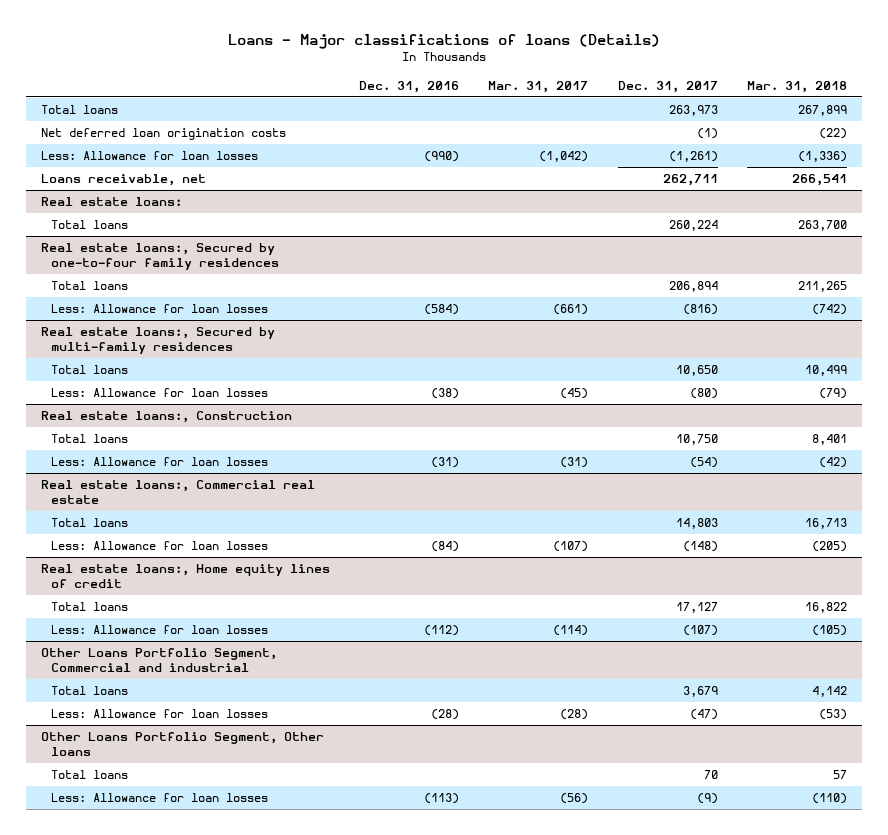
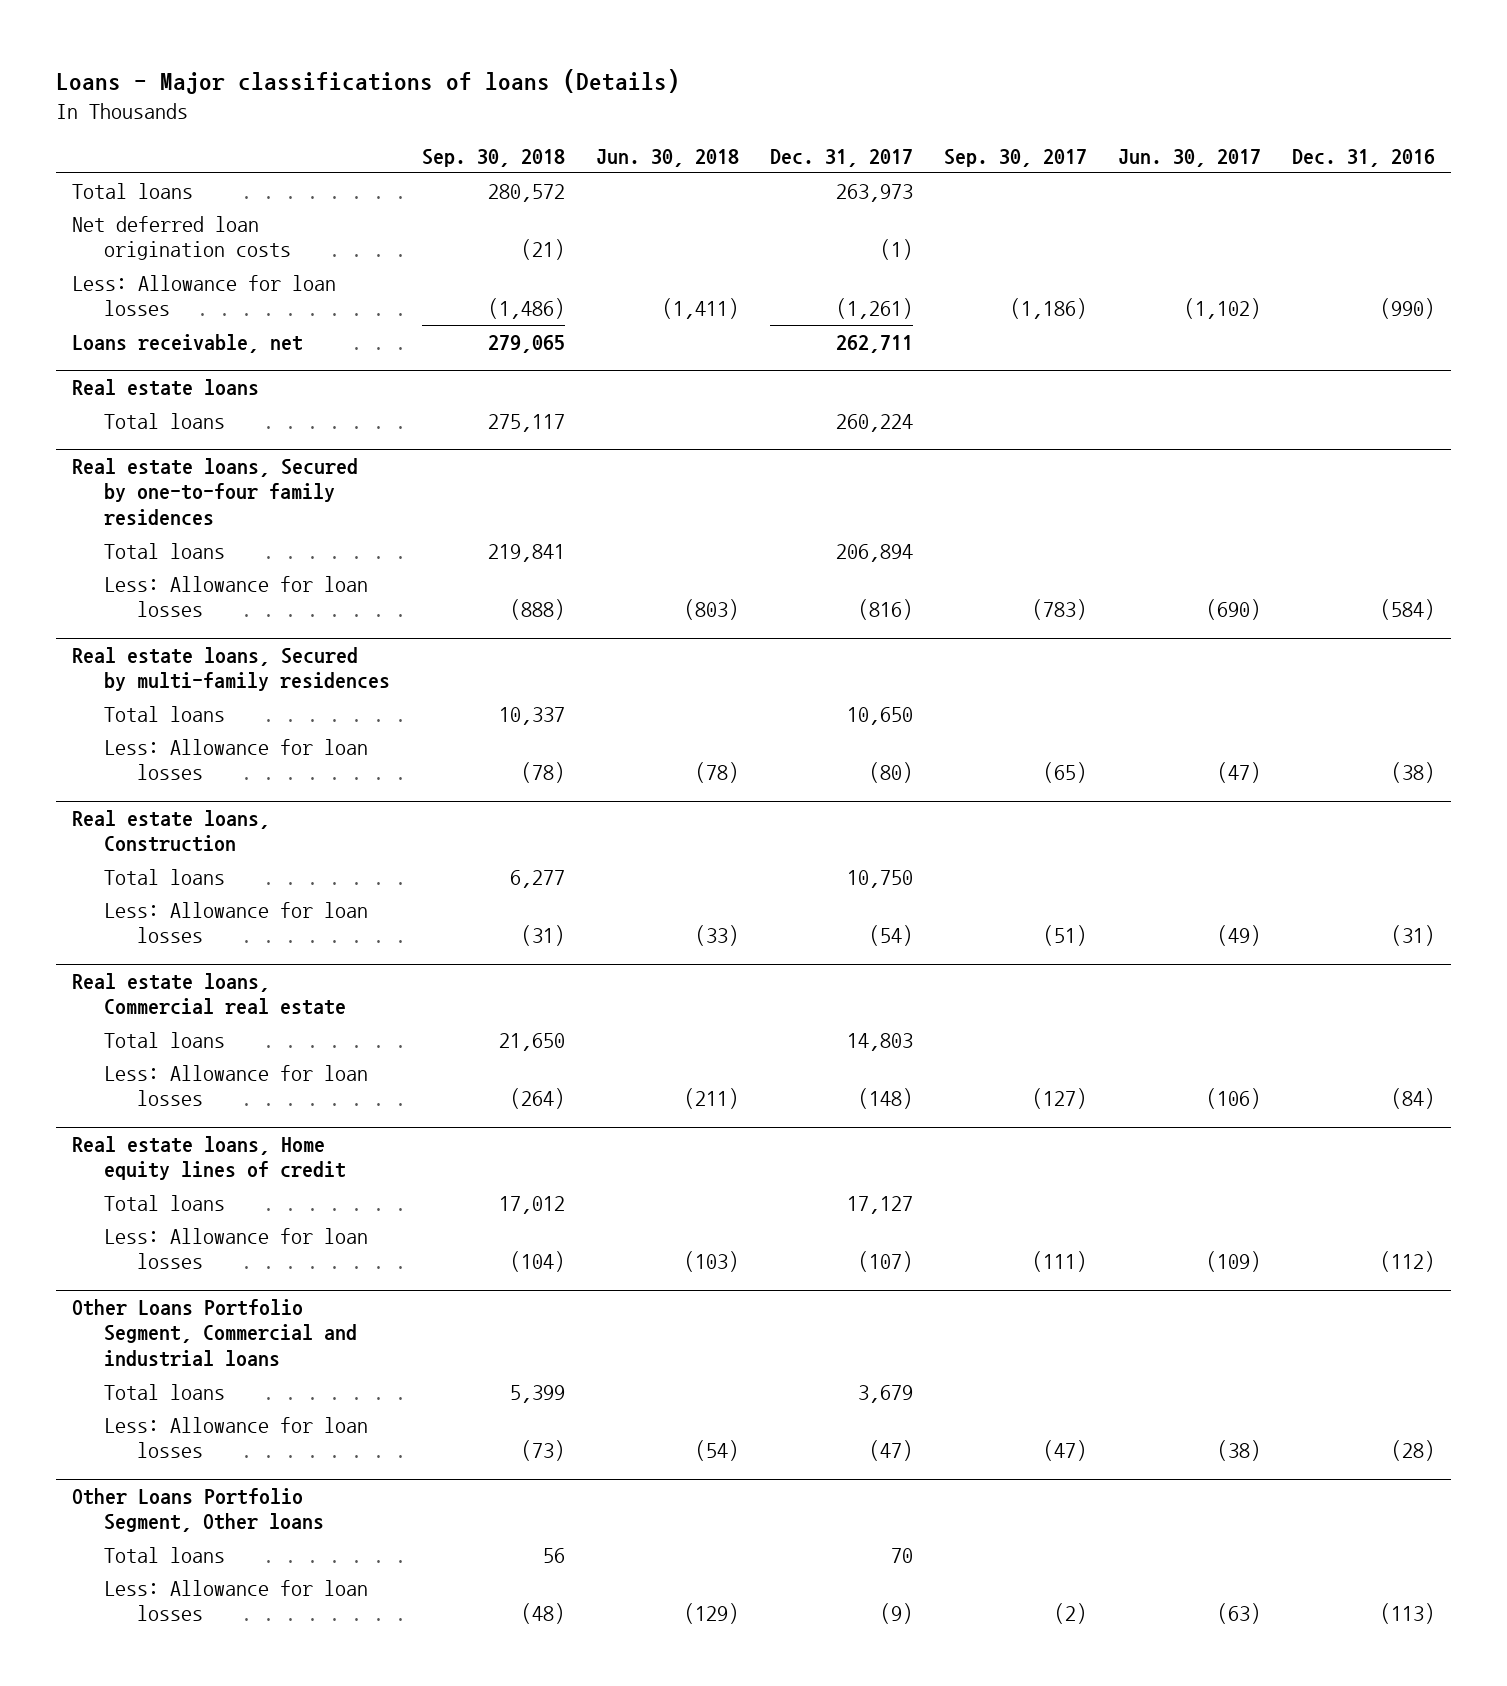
[488,80,589,93] Mar. 31, 2017 -> none
[746,80,847,93] Mar. 31, 2018 -> none
none -> [421,148,565,167] Sep. 30, 2018
none -> [595,148,739,167] Jun. 30, 2018
none -> [944,148,1088,167] Sep. 30, 2017
none -> [1118,148,1262,167] Jun. 30, 2017
[40,197,182,207] Real estate loans: -> [71,379,259,397] Real estate loans
[40,243,280,271] Real estate loans:, Secured by one-to-four family residences -> [71,458,358,526] Real estate loans, Secured by one-to-four family residences
[40,327,275,355] Real estate loans:, Secured by multi-family residences -> [71,647,391,692] Real estate loans, Secured by multi-family residences
[40,411,292,424] Real estate loans:, Construction -> [71,810,270,853] Real estate loans, Construction
[40,480,315,505] Real estate loans:, Commercial real estate -> [71,973,347,1016] Real estate loans, Commercial real estate
[40,564,330,589] Real estate loans:, Home equity lines of credit -> [71,1136,347,1181] Real estate loans, Home equity lines of credit
[40,648,277,673] Other Loans Portfolio Segment, Commercial and industrial -> [71,1299,358,1367] Other Loans Portfolio Segment, Commercial and industrial loans

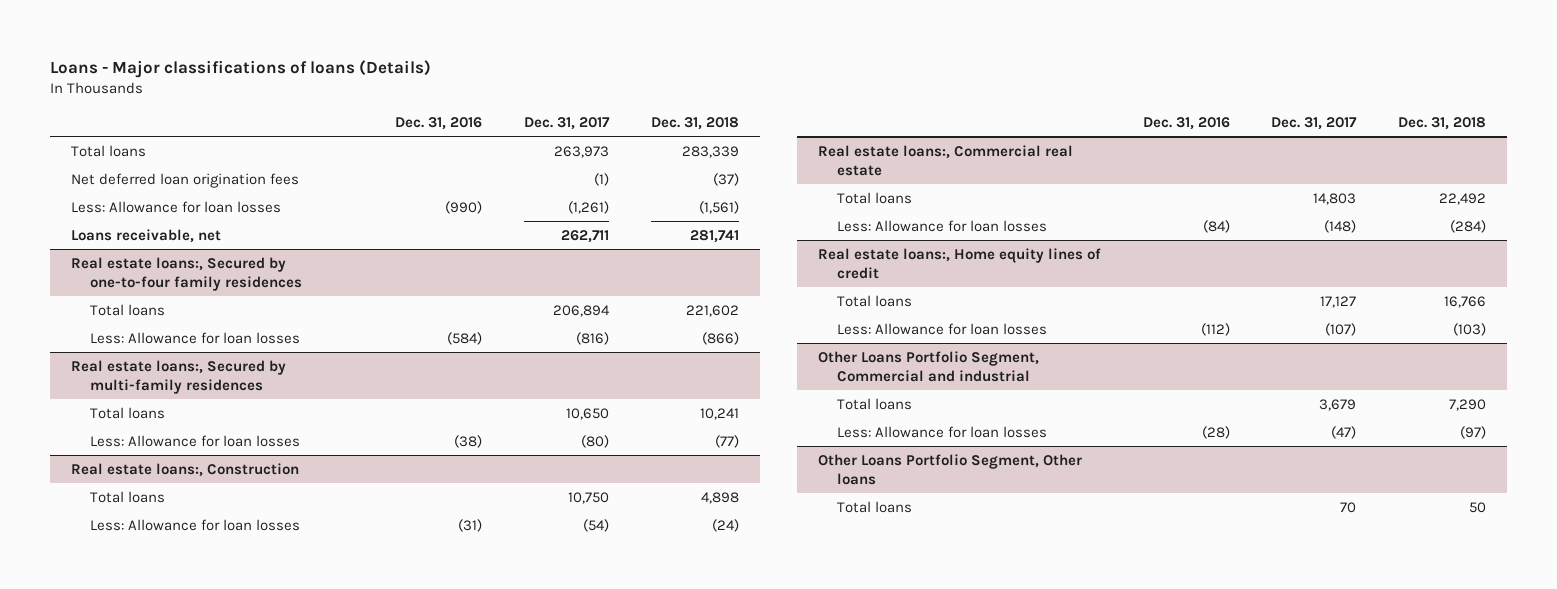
[421,148,565,167] Sep. 30, 2018 -> none
[595,148,739,167] Jun. 30, 2018 -> none
[944,148,1088,167] Sep. 30, 2017 -> none
[1118,148,1262,167] Jun. 30, 2017 -> none
none -> [650,116,739,130] Dec. 31, 2018
[71,215,292,260] Net deferred loan origination costs -> [70,172,299,188] Net deferred loan origination fees
[71,379,259,397] Real estate loans -> none
[104,412,226,429] Total loans -> none
[71,458,358,526] Real estate loans, Secured by one-to-four family residences -> [70,256,302,291] Real estate loans:, Secured by one-to-four family residences
[71,647,391,692] Real estate loans, Secured by multi-family residences -> [70,359,286,394] Real estate loans:, Secured by multi-family residences
[71,810,270,853] Real estate loans, Construction -> [70,462,299,477] Real estate loans:, Construction
[71,973,347,1016] Real estate loans, Commercial real estate -> [817,144,1073,176] Real estate loans:, Commercial real estate
[71,1136,347,1181] Real estate loans, Home equity lines of credit -> [817,247,1101,279] Real estate loans:, Home equity lines of credit
[71,1299,358,1367] Other Loans Portfolio Segment, Commercial and industrial loans -> [817,350,1039,382] Other Loans Portfolio Segment, Commercial and industrial
[104,1579,369,1621] Less: Allowance for loan losses -> none

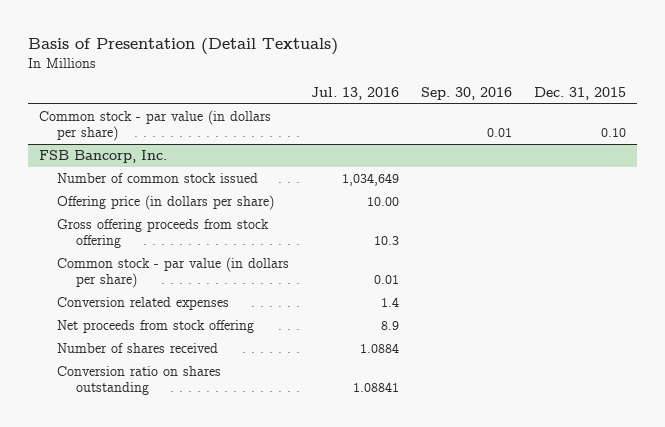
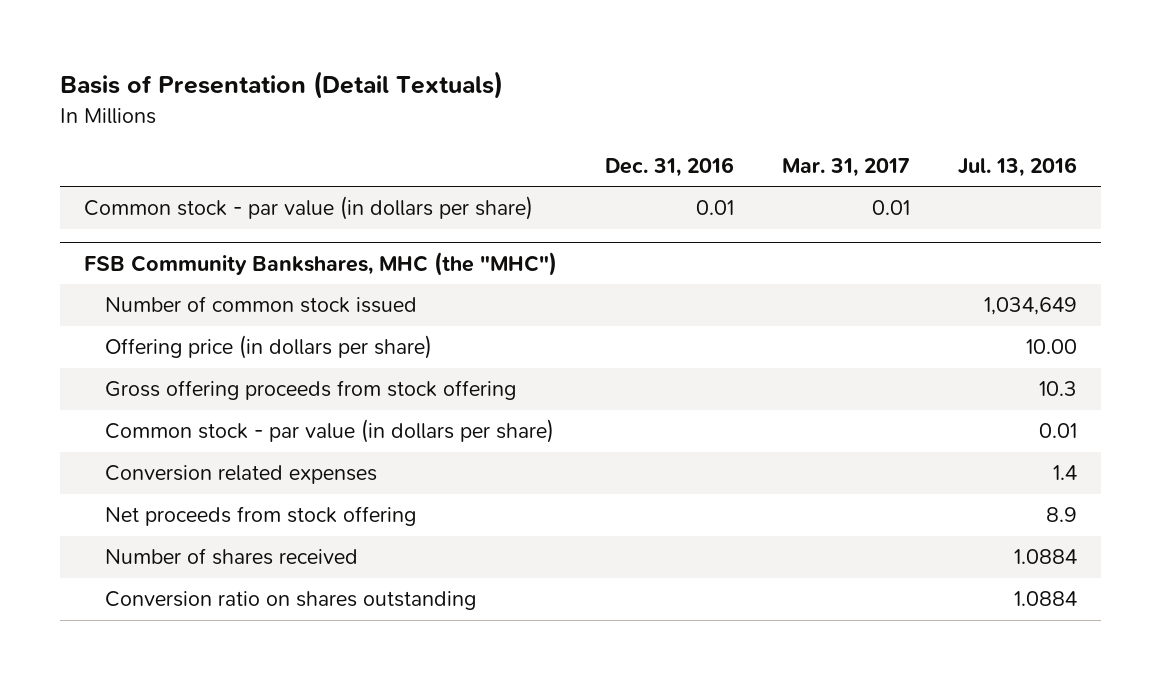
[421,87,513,101] Sep. 30, 2016 -> none
[534,87,627,101] Dec. 31, 2015 -> none
none -> [604,156,734,177] Dec. 31, 2016
none -> [781,157,910,177] Mar. 31, 2017
[38,150,167,164] FSB Bancorp, Inc. -> [83,251,557,276] FSB Community Bankshares, MHC (the "MHC")
[353,382,400,393] 1.08841 -> [1013,591,1077,607] 1.0884

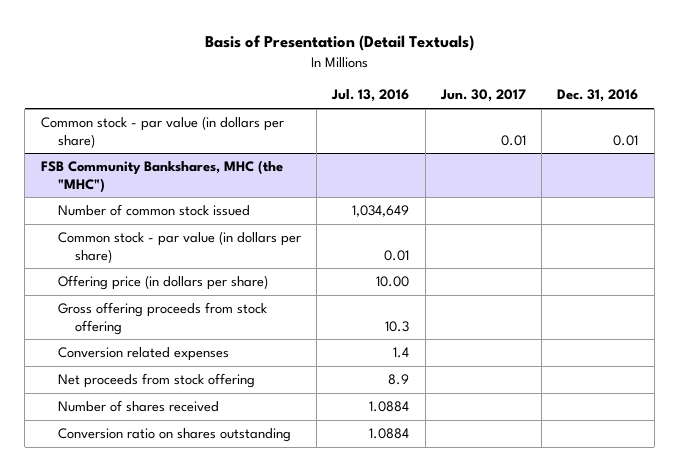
[781,157,910,177] Mar. 31, 2017 -> none
none -> [439,89,526,103] Jun. 30, 2017
[104,419,554,444] Common stock - par value (in dollars per share) -> [57,231,301,263] Common stock - par value (in dollars per share)

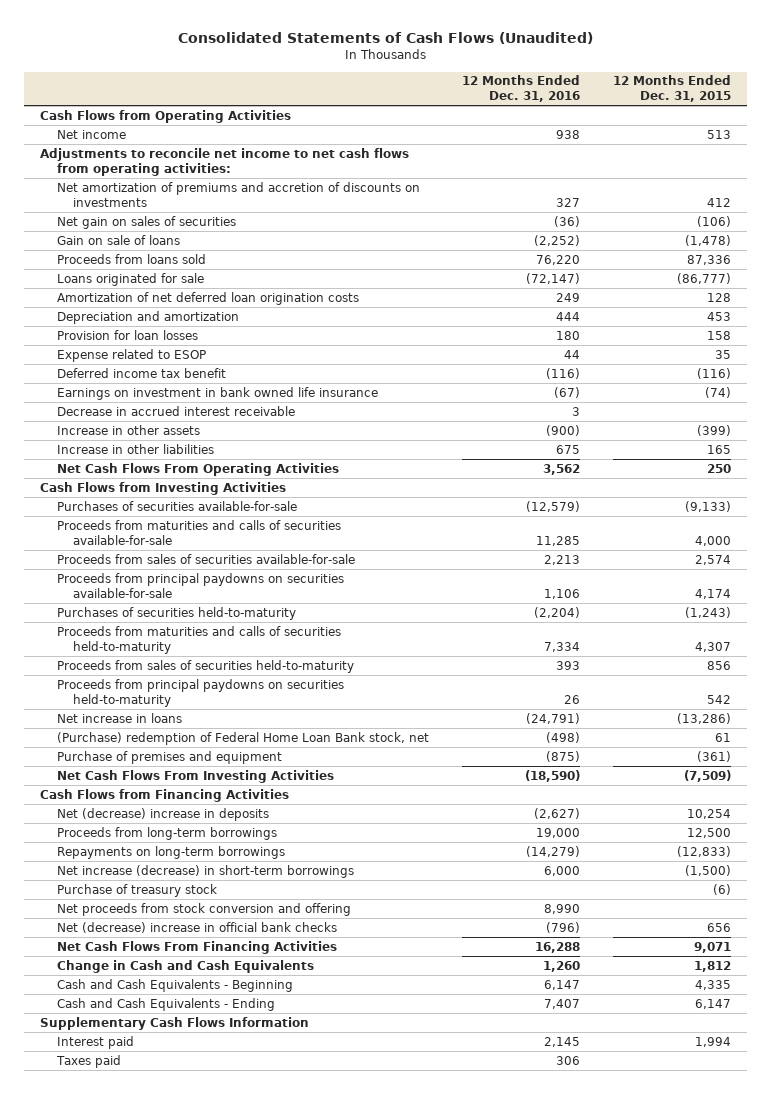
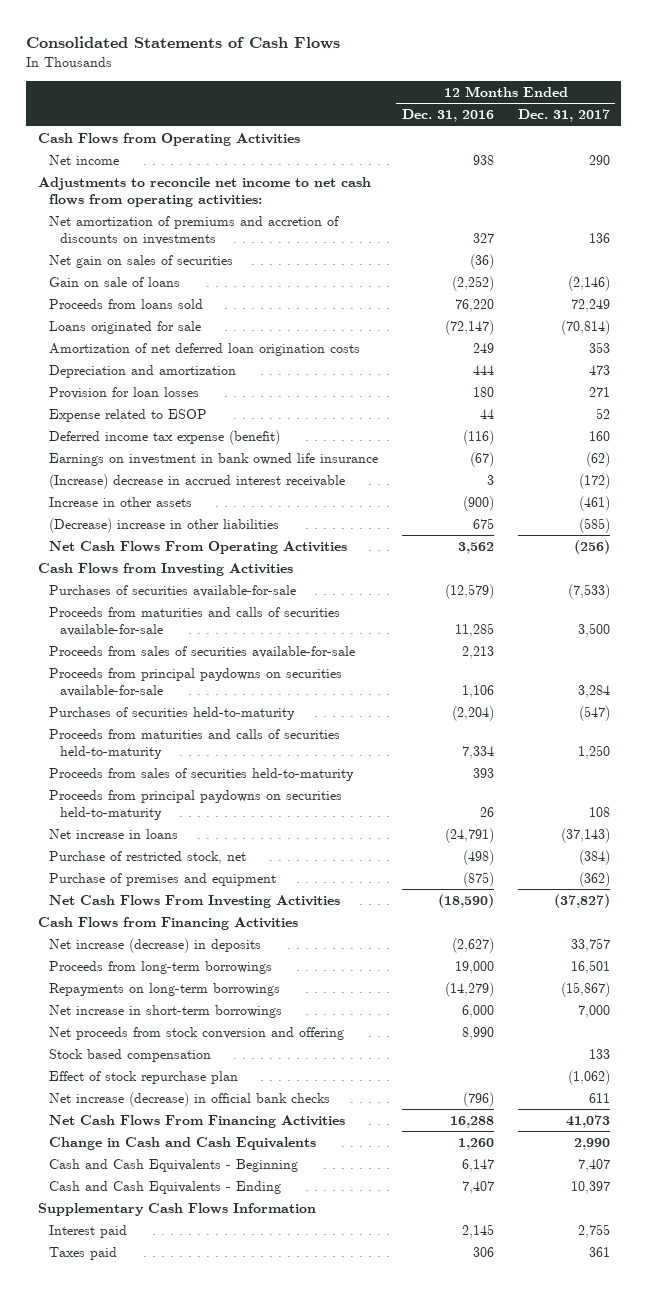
[177,31,593,44] Consolidated Statements of Cash Flows (Unaudited) -> [26,36,341,50] Consolidated Statements of Cash Flows
[612,75,731,103] 12 Months Ended Dec. 31, 2015 -> none
none -> [517,109,610,123] Dec. 31, 2017
[56,367,226,378] Deferred income tax benefit -> [49,430,281,446] Deferred income tax expense (benefit)
[56,405,295,416] Decrease in accrued interest receivable -> [49,474,346,490] (Increase) decrease in accrued interest receivable
[56,443,214,454] Increase in other liabilities -> [49,518,280,534] (Decrease) increase in other liabilities
[56,731,429,745] (Purchase) redemption of Federal Home Loan Bank stock, net -> [49,851,247,865] Purchase of restricted stock, net
[56,807,269,821] Net (decrease) increase in deposits -> [49,938,262,954] Net increase (decrease) in deposits
[56,883,217,897] Purchase of treasury stock -> none
[56,864,354,878] Net increase (decrease) in short-term borrowings -> [49,1005,283,1019] Net increase in short-term borrowings
none -> [49,1049,212,1063] Stock based compensation
none -> [49,1071,239,1085] Effect of stock repurchase plan
[56,921,337,933] Net (decrease) increase in official bank checks -> [49,1092,331,1108] Net increase (decrease) in official bank checks

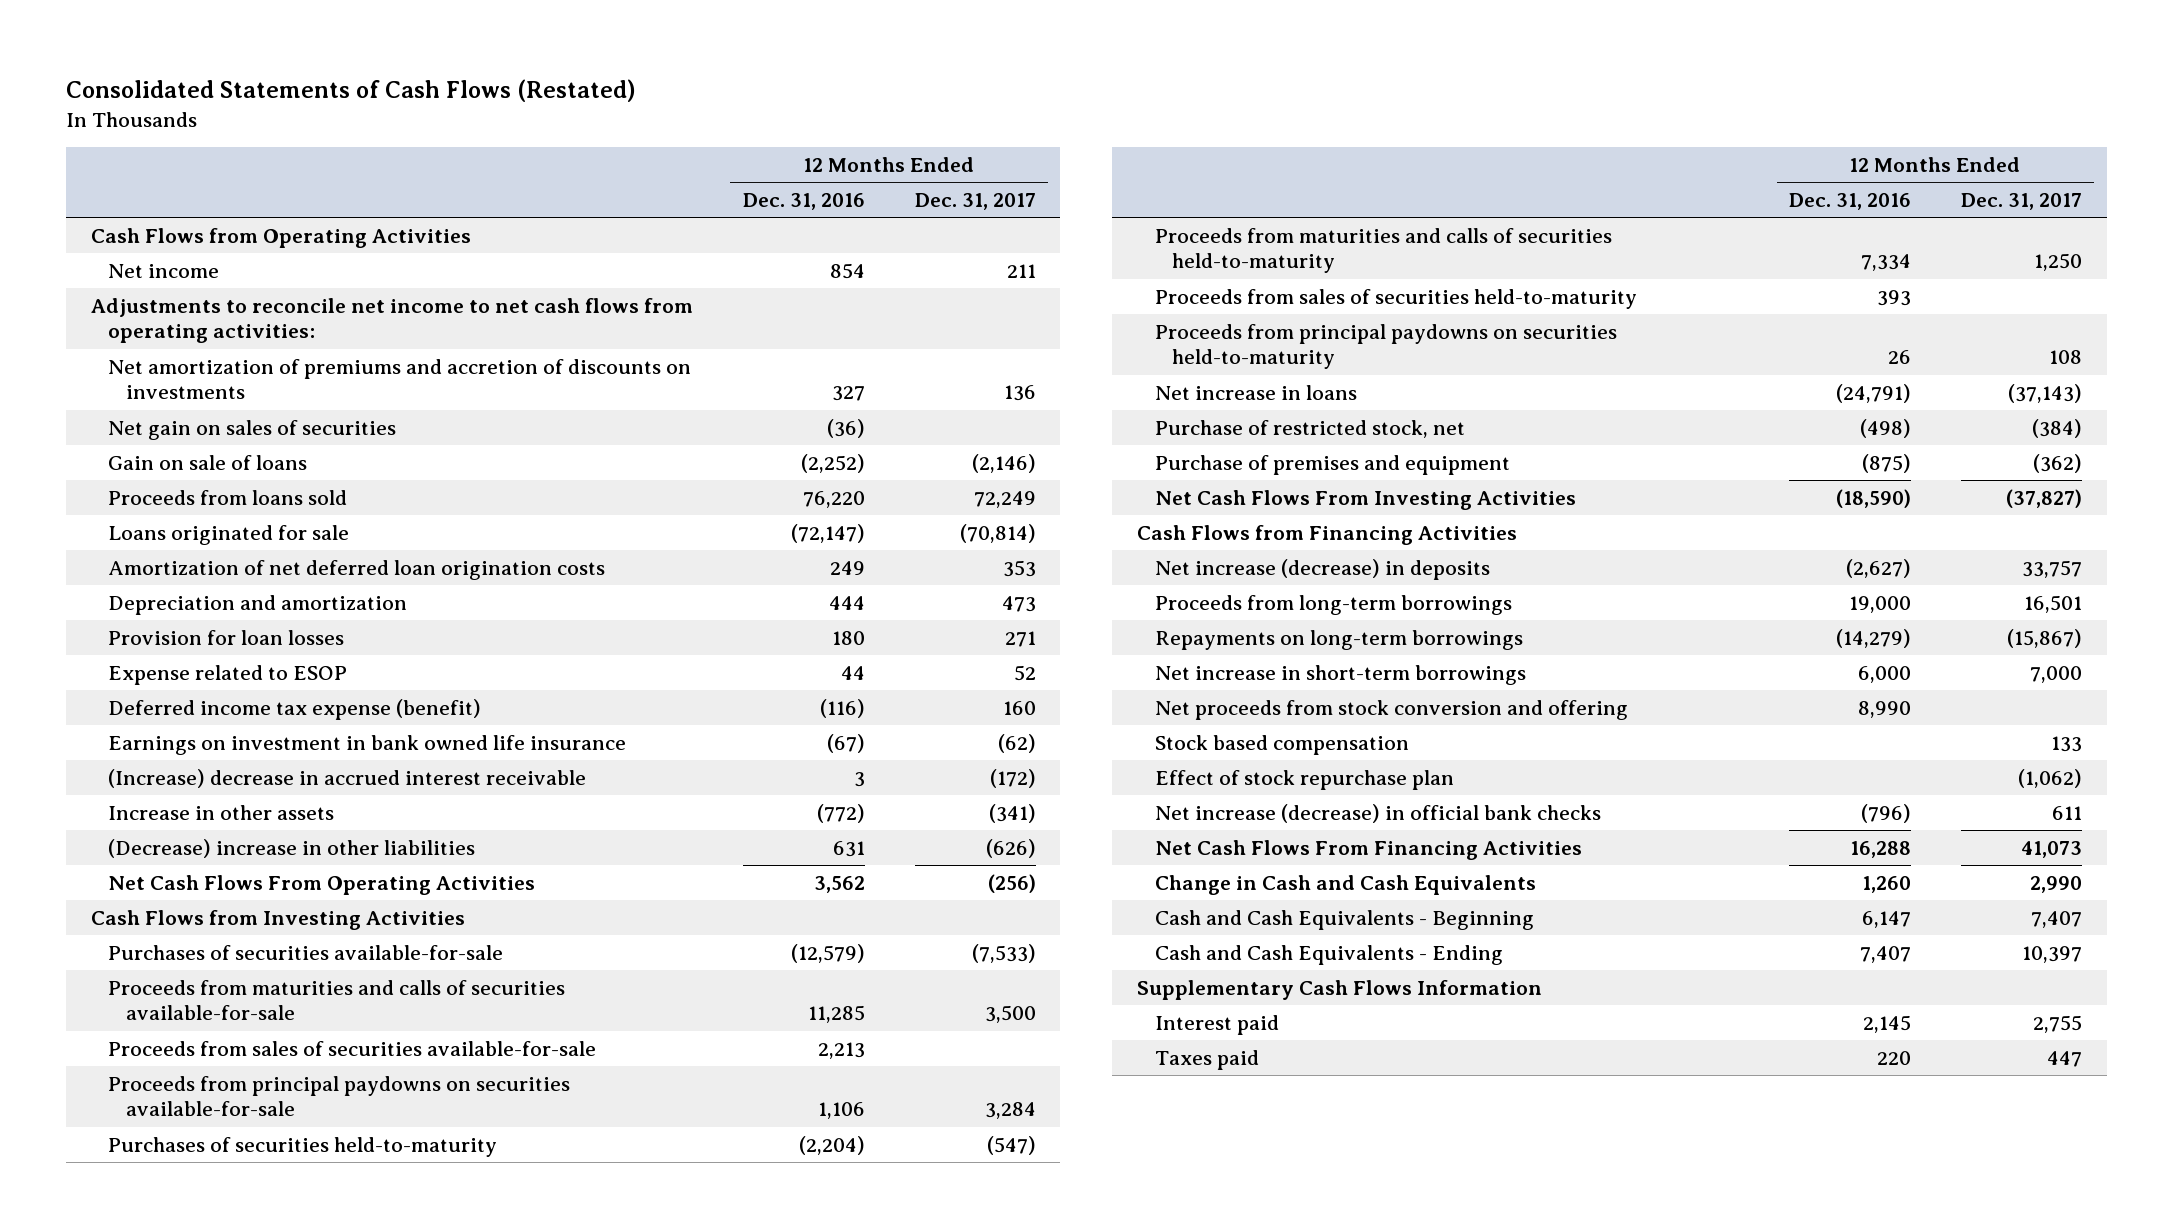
[26,36,341,50] Consolidated Statements of Cash Flows -> [66,79,637,103] Consolidated Statements of Cash Flows (Restated)
[472,155,494,166] 938 -> [829,262,865,279] 854
[588,155,610,166] 290 -> [1006,263,1036,278] 211
[462,496,494,512] (900) -> [816,803,865,823] (772)
[578,496,610,512] (461) -> [988,803,1036,823] (341)
[472,518,494,530] 675 -> [832,840,865,857] 631
[578,518,610,534] (585) -> [985,838,1036,858] (626)
[472,1247,494,1258] 306 -> [1876,1050,1911,1065] 220
[588,1247,610,1258] 361 -> [2046,1050,2082,1067] 447

